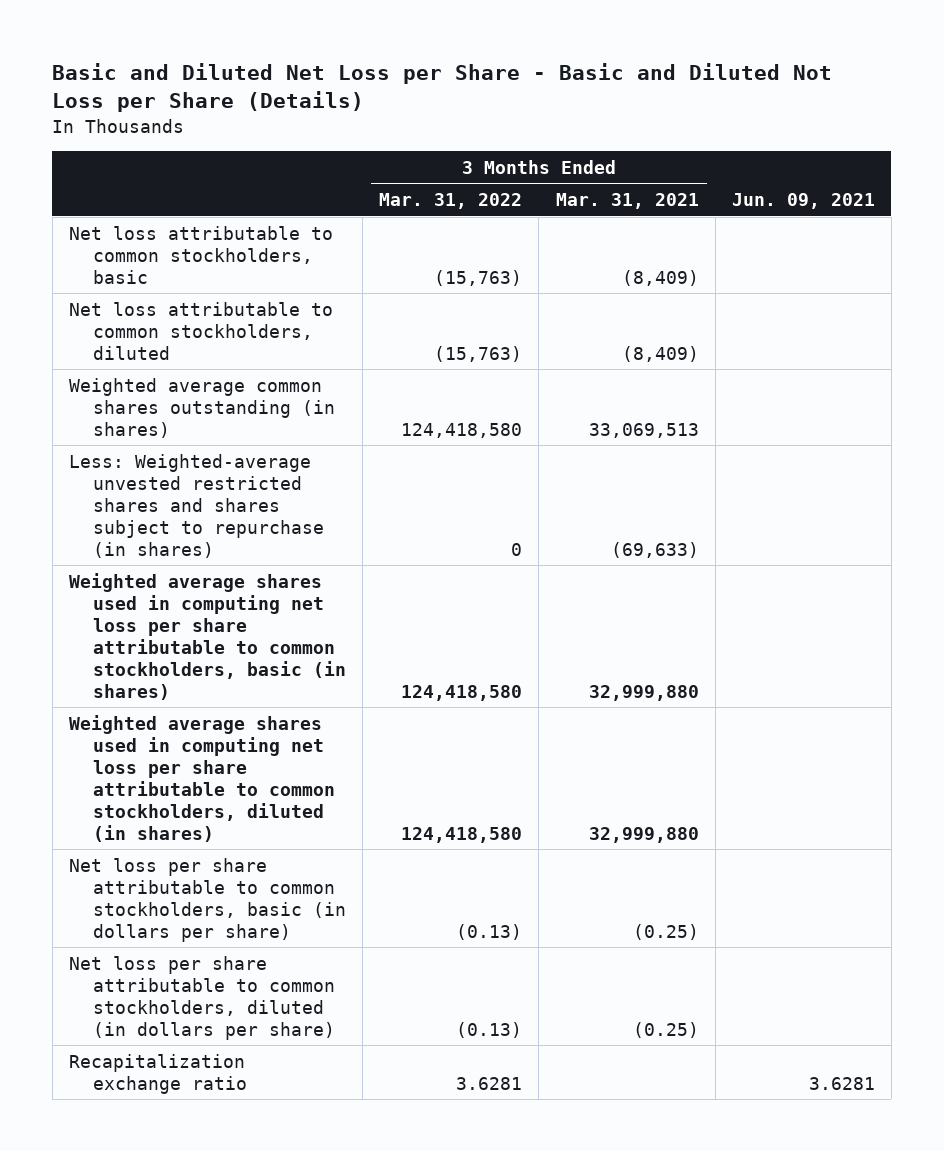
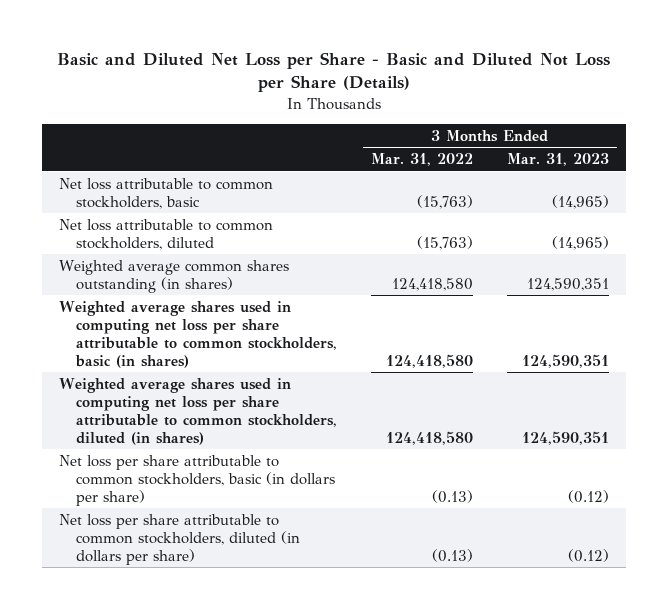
[555,193,699,210] Mar. 31, 2021 -> none
[731,193,875,210] Jun. 09, 2021 -> none
none -> [506,153,609,167] Mar. 31, 2023
[68,453,325,558] Less: Weighted-average unvested restricted shares and shares subject to repurchase (in shares) -> none
[68,1053,248,1094] Recapitalization exchange ratio -> none

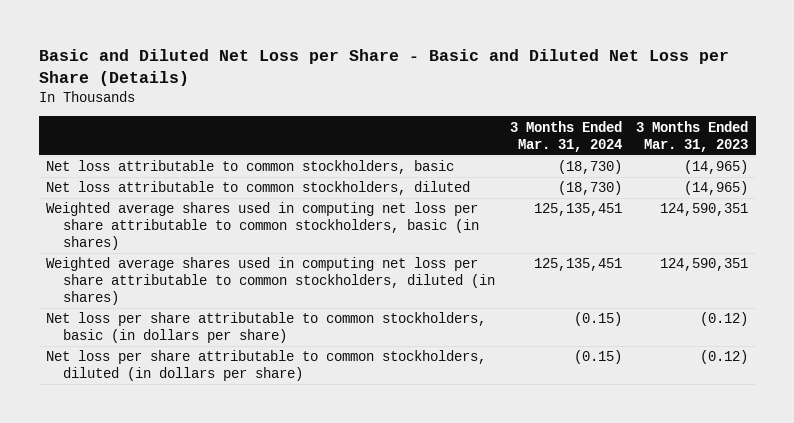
[56,52,610,93] Basic and Diluted Net Loss per Share - Basic and Diluted Not Loss per Share (Details) -> [38,48,729,86] Basic and Diluted Net Loss per Share - Basic and Diluted Net Loss per Share (Details)
[371,153,474,167] Mar. 31, 2022 -> none
none -> [509,120,622,152] 3 Months Ended Mar. 31, 2024
[59,259,290,293] Weighted average common shares outstanding (in shares) -> none

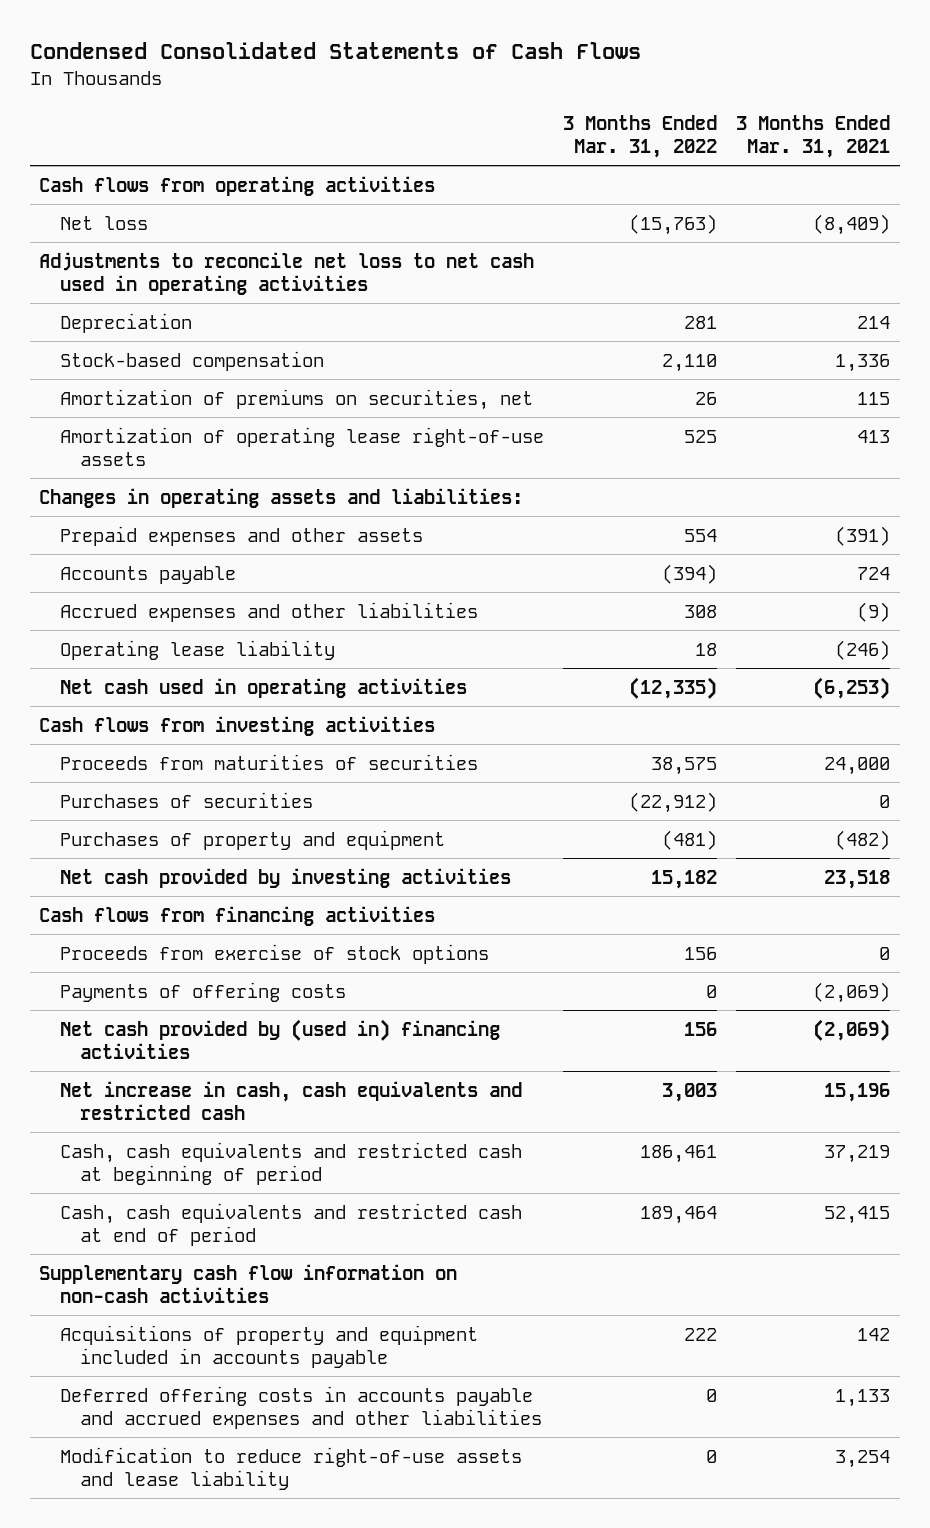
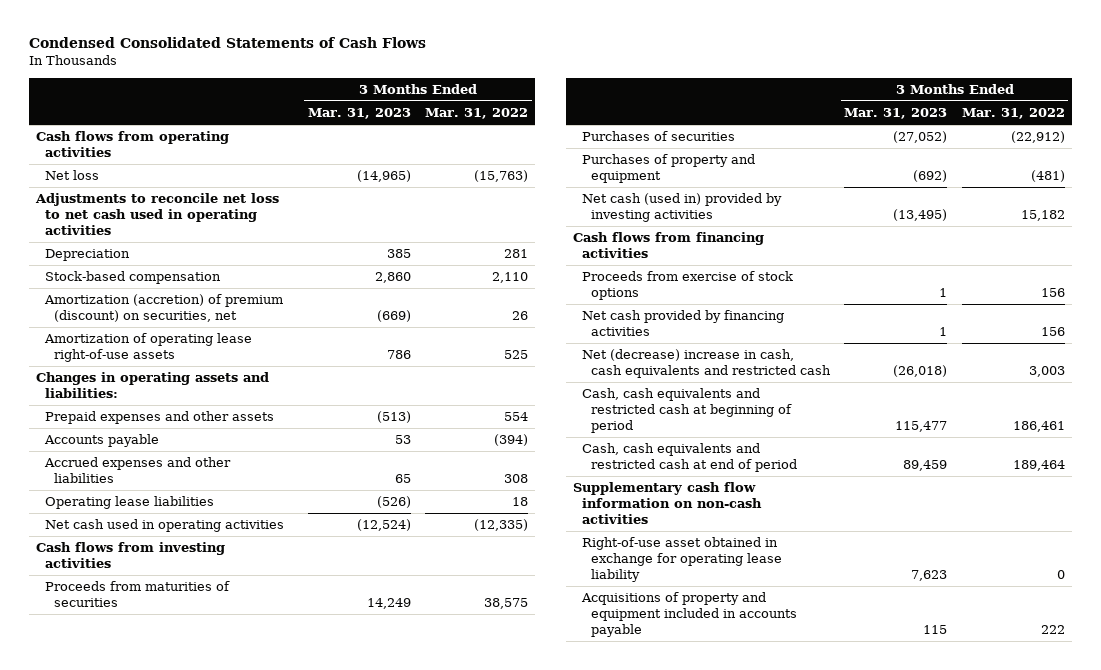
[736,115,891,159] 3 Months Ended Mar. 31, 2021 -> none
none -> [307,108,411,120] Mar. 31, 2023
[59,388,533,410] Amortization of premiums on securities, net -> [44,294,284,323] Amortization (accretion) of premium (discount) on securities, net
[59,639,335,660] Operating lease liability -> [45,496,215,510] Operating lease liabilities
[59,867,511,888] Net cash provided by investing activities -> [582,193,783,223] Net cash (used in) provided by investing activities
[59,981,346,1002] Payments of offering costs -> none
[59,1018,500,1059] Net cash provided by (used in) financing activities -> [582,310,785,337] Net cash provided by financing activities
[59,1080,522,1120] Net increase in cash, cash equivalents and restricted cash -> [582,349,832,379] Net (decrease) increase in cash, cash equivalents and restricted cash
none -> [582,537,783,583] Right-of-use asset obtained in exchange for operating lease liability
[59,1385,543,1429] Deferred offering costs in accounts payable and accrued expenses and other liabilities -> none
[59,1446,522,1490] Modification to reduce right-of-use assets and lease liability -> none

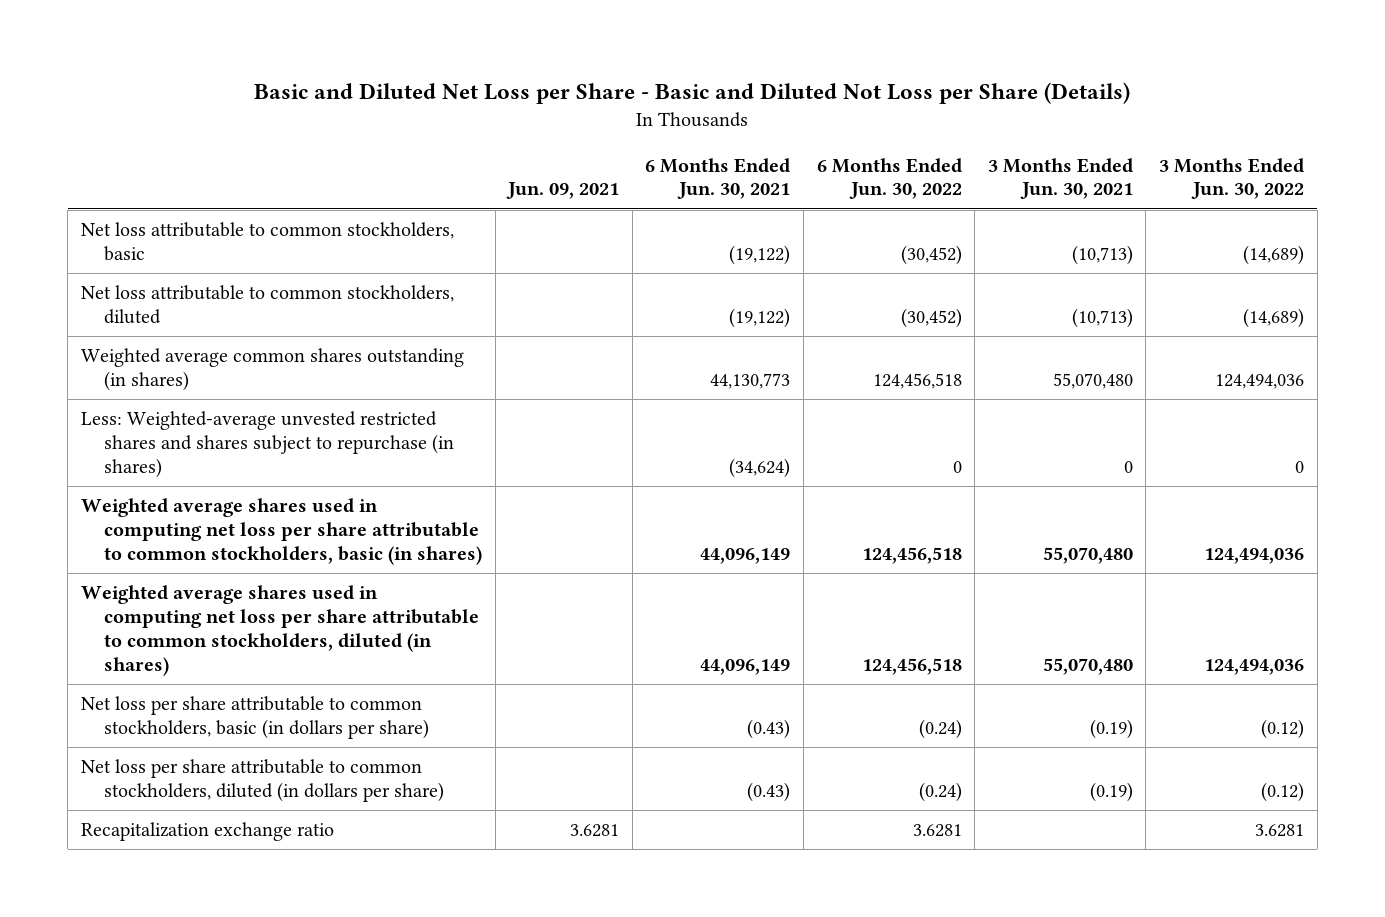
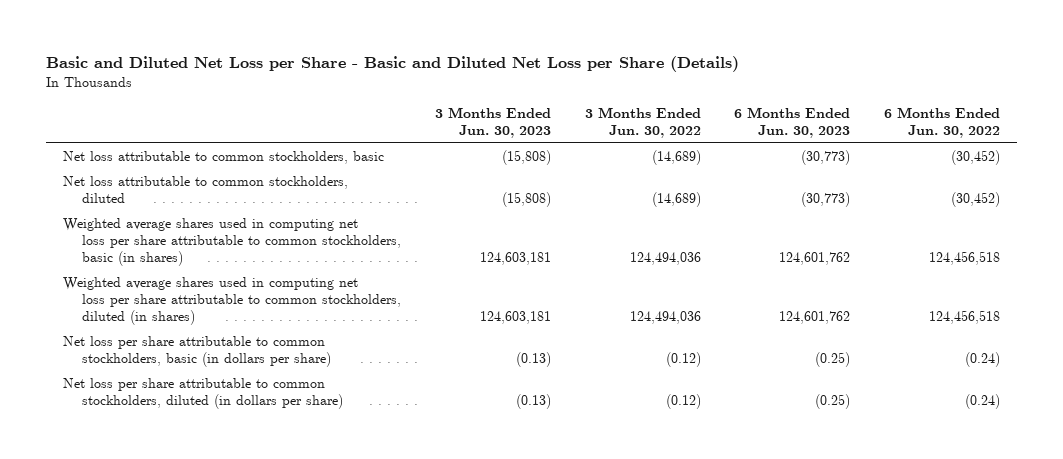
[254,81,1131,104] Basic and Diluted Net Loss per Share - Basic and Diluted Not Loss per Share (Details) -> [46,56,740,73] Basic and Diluted Net Loss per Share - Basic and Diluted Net Loss per Share (Details)
[506,182,620,200] Jun. 09, 2021 -> none
[645,157,791,200] 6 Months Ended Jun. 30, 2021 -> none
[987,157,1133,200] 3 Months Ended Jun. 30, 2021 -> none
none -> [434,107,551,139] 3 Months Ended Jun. 30, 2023
none -> [734,107,851,139] 6 Months Ended Jun. 30, 2023
[80,348,464,391] Weighted average common shares outstanding (in shares) -> none
[80,411,455,478] Less: Weighted-average unvested restricted shares and shares subject to repurchase (in shares) -> none
[80,822,334,842] Recapitalization exchange ratio -> none

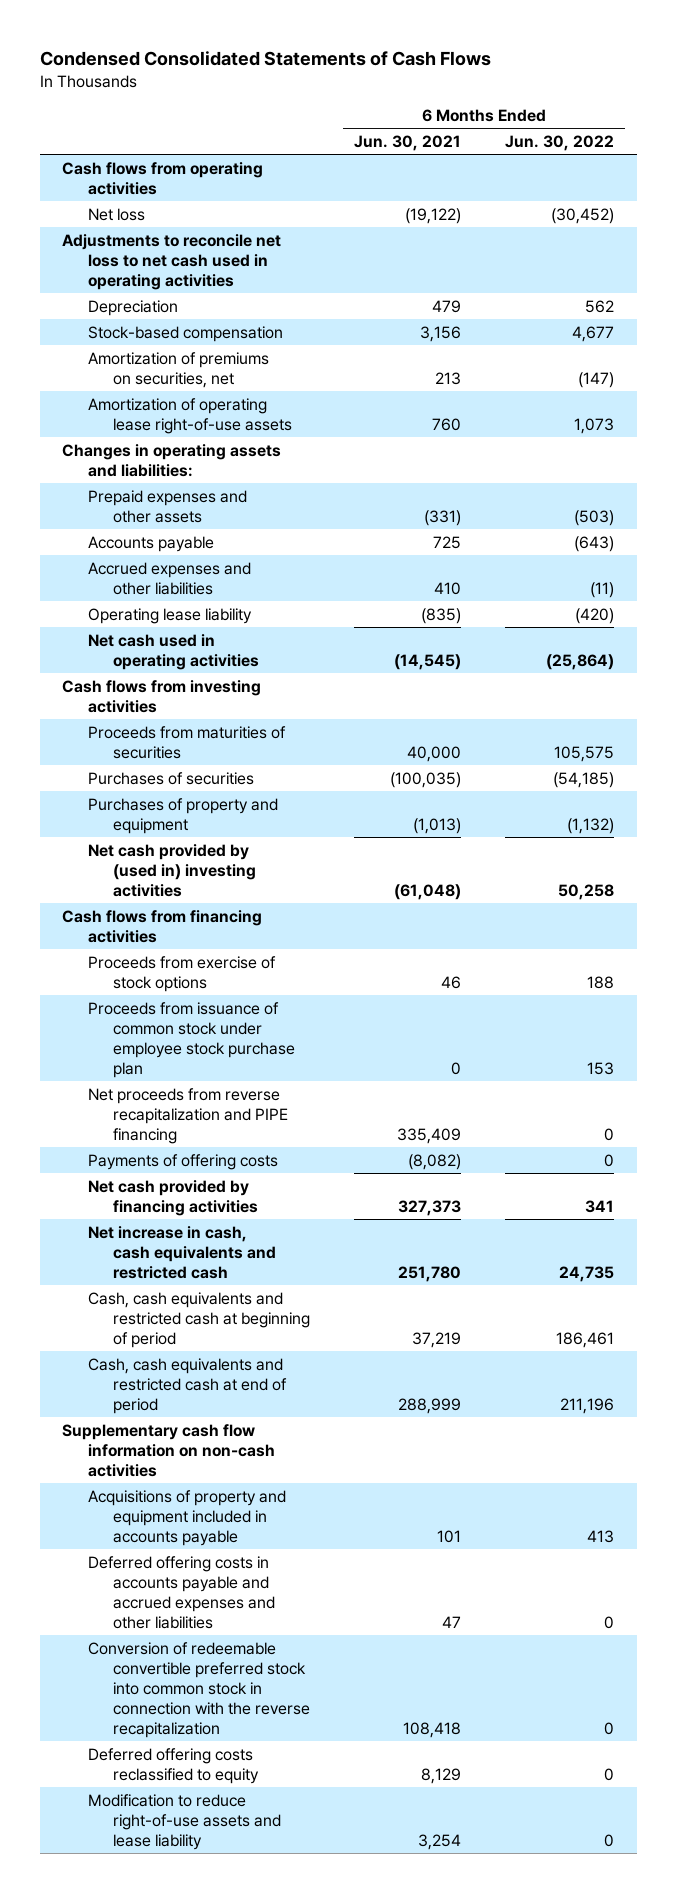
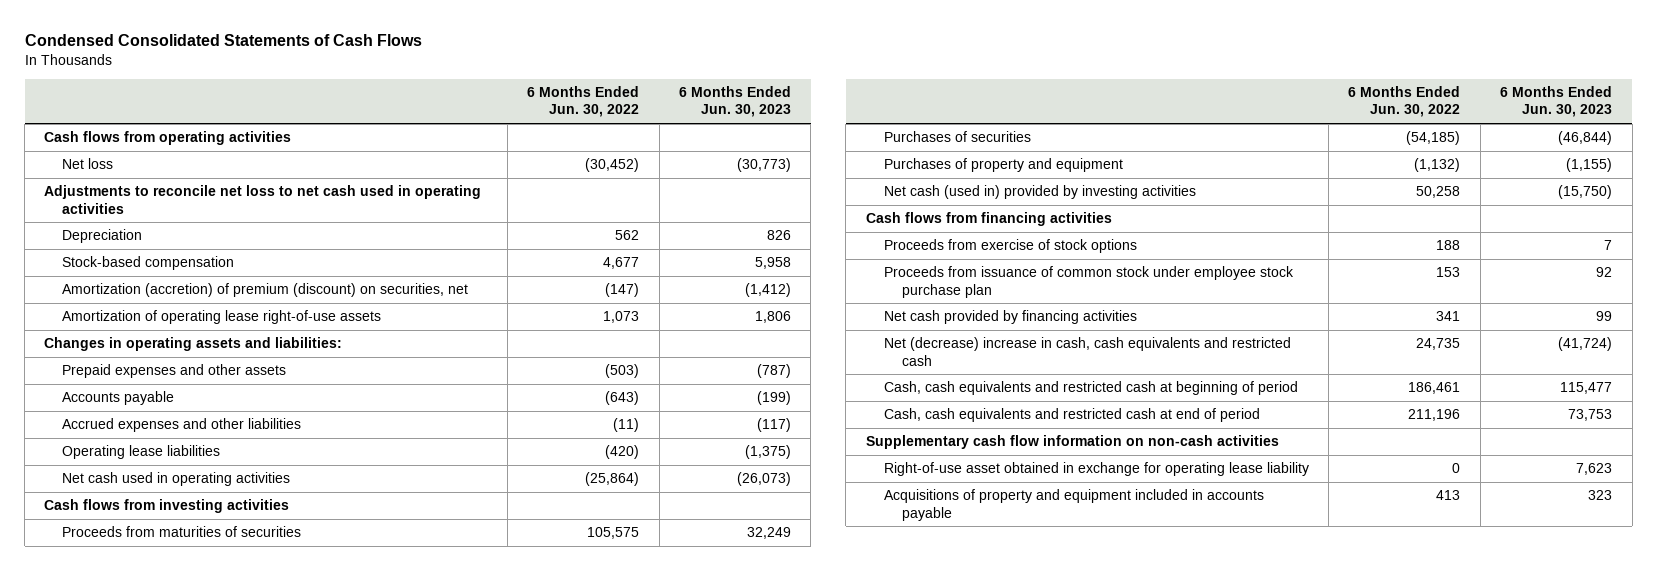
[354,134,462,151] Jun. 30, 2021 -> none
none -> [679,85,792,118] 6 Months Ended Jun. 30, 2023
[87,351,269,388] Amortization of premiums on securities, net -> [62,283,469,298] Amortization (accretion) of premium (discount) on securities, net
[87,607,252,624] Operating lease liability -> [62,445,221,460] Operating lease liabilities
[87,843,257,897] Net cash provided by (used in) investing activities -> [883,185,1196,200] Net cash (used in) provided by investing activities
[87,1087,289,1144] Net proceeds from reverse recapitalization and PIPE financing -> none
[87,1153,278,1170] Payments of offering costs -> none
[87,1225,277,1279] Net increase in cash, cash equivalents and restricted cash -> [883,337,1291,366] Net (decrease) increase in cash, cash equivalents and restricted cash
none -> [883,462,1309,477] Right-of-use asset obtained in exchange for operating lease liability
[87,1555,276,1629] Deferred offering costs in accounts payable and accrued expenses and other liabilities -> none
[87,1641,311,1739] Conversion of redeemable convertible preferred stock into common stock in connection with the reverse recapitalization -> none
[87,1747,260,1784] Deferred offering costs reclassified to equity -> none
[87,1793,282,1850] Modification to reduce right-of-use assets and lease liability -> none

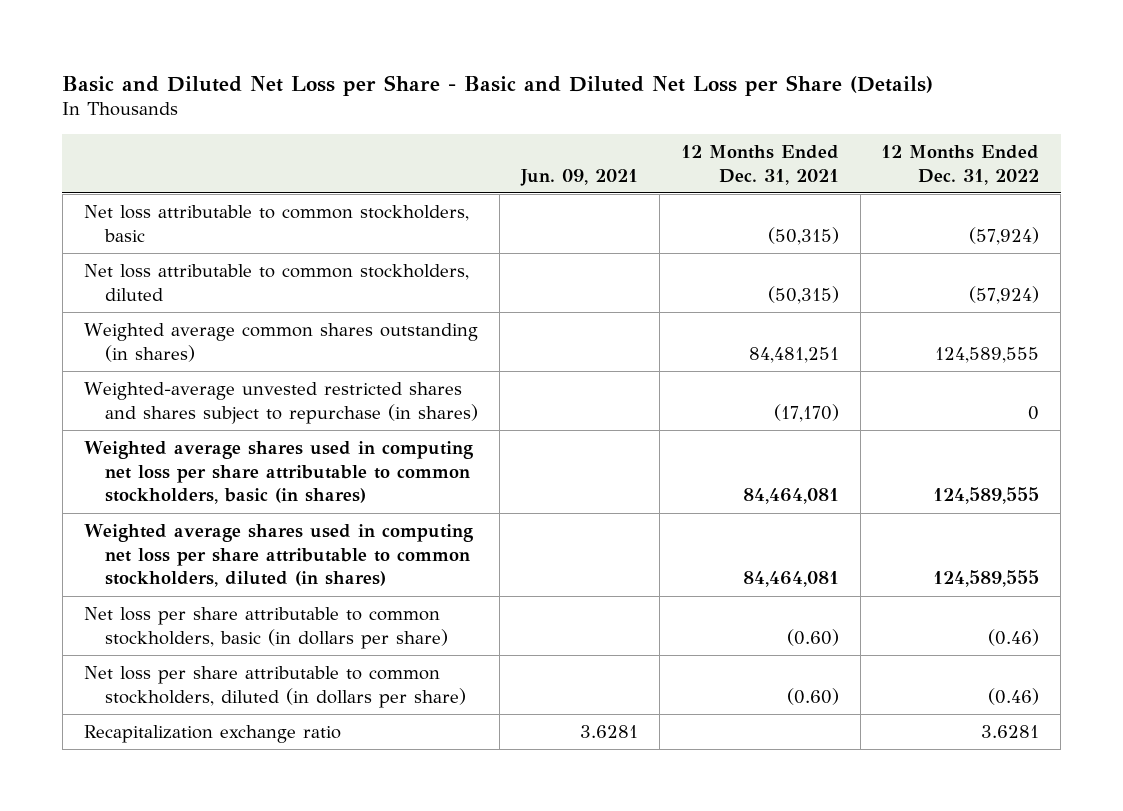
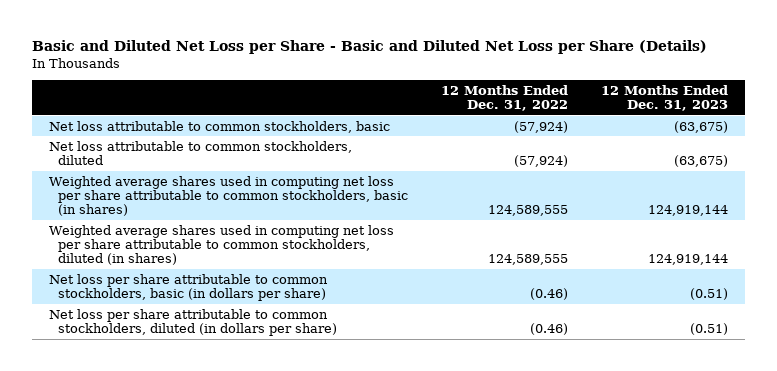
[520,168,639,186] Jun. 09, 2021 -> none
[680,144,839,185] 12 Months Ended Dec. 31, 2021 -> none
none -> [601,84,729,112] 12 Months Ended Dec. 31, 2023
[83,323,478,362] Weighted average common shares outstanding (in shares) -> none
[83,382,479,424] Weighted-average unvested restricted shares and shares subject to repurchase (in shares) -> none
[83,725,341,744] Recapitalization exchange ratio -> none

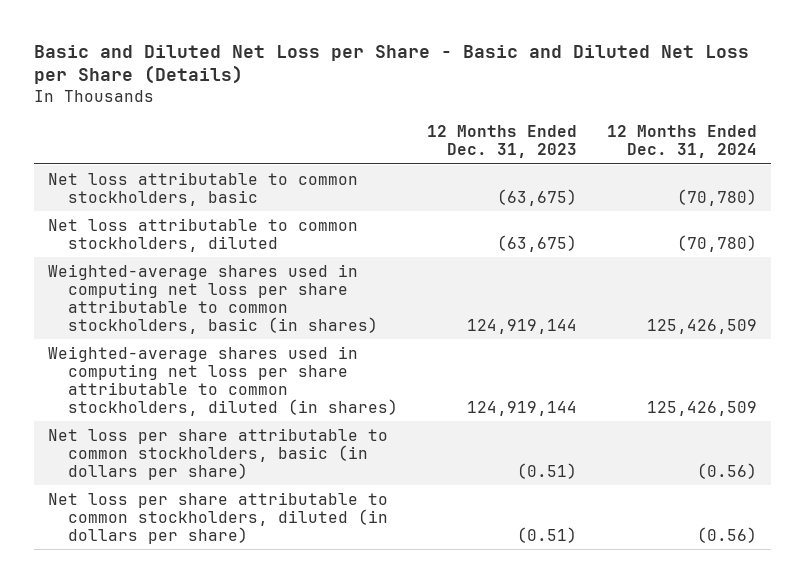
[441,84,569,112] 12 Months Ended Dec. 31, 2022 -> none
none -> [606,125,757,159] 12 Months Ended Dec. 31, 2024
[48,175,409,217] Weighted average shares used in computing net loss per share attributable to common stockholders, basic (in shares) -> [48,263,378,334] Weighted-average shares used in computing net loss per share attributable to common stockholders, basic (in shares)
[48,224,394,266] Weighted average shares used in computing net loss per share attributable to common stockholders, diluted (in shares) -> [48,345,398,416] Weighted-average shares used in computing net loss per share attributable to common stockholders, diluted (in shares)

